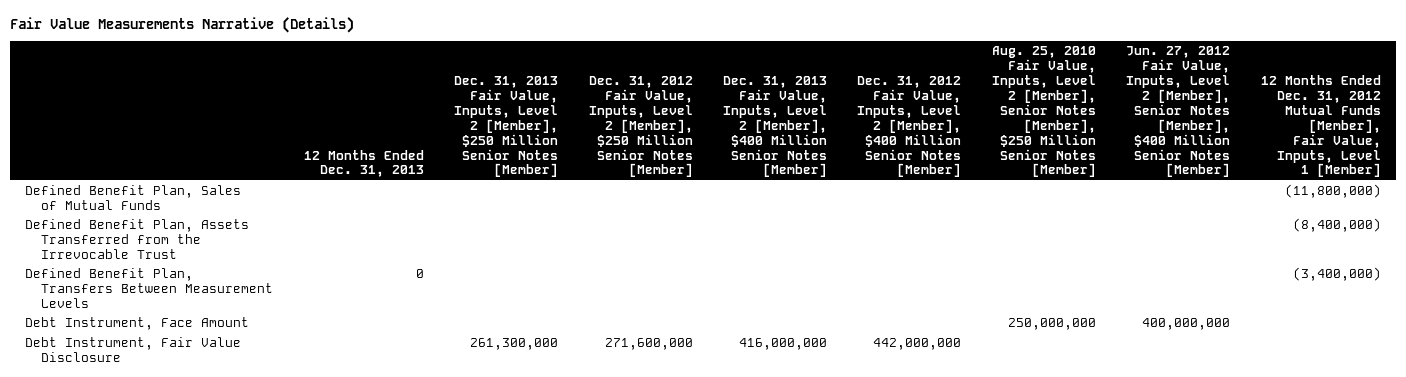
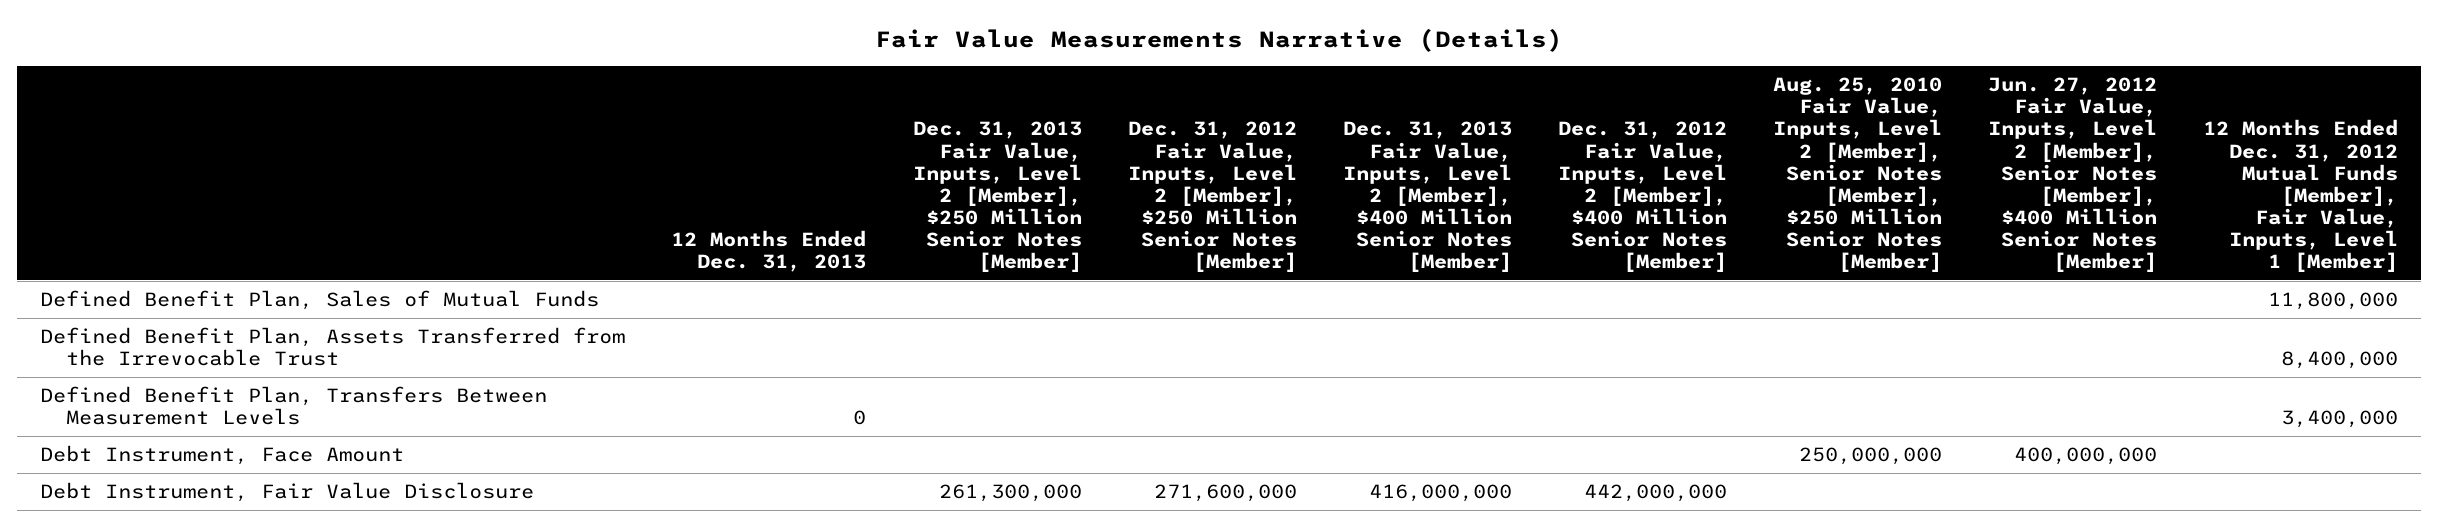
[1284,184,1381,199] (11,800,000) -> [2268,292,2399,311] 11,800,000
[1292,218,1381,233] (8,400,000) -> [2281,351,2399,370] 8,400,000
[1292,267,1381,282] (3,400,000) -> [2281,410,2399,429] 3,400,000

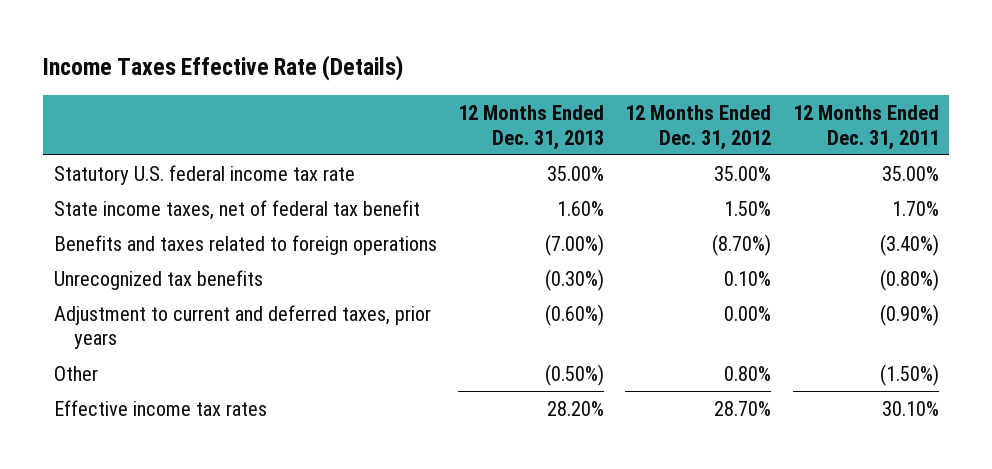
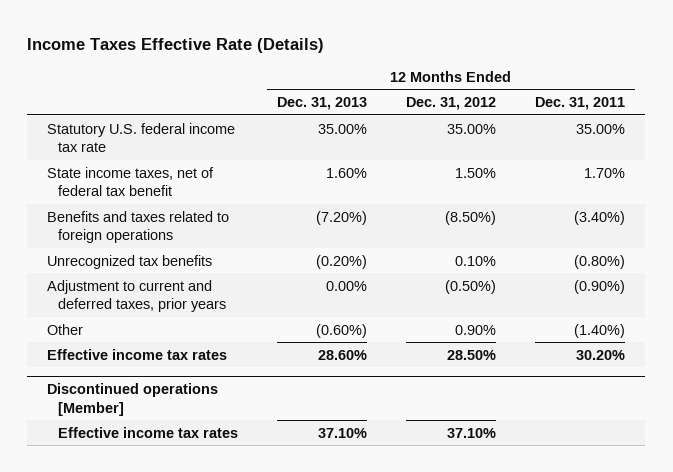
[545,233,605,256] (7.00%) -> [316,210,368,225] (7.20%)
[712,233,772,256] (8.70%) -> [445,210,497,225] (8.50%)
[545,268,605,291] (0.30%) -> [316,254,368,269] (0.20%)
[545,303,605,326] (0.60%) -> [326,280,368,291] 0.00%
[724,305,772,321] 0.00% -> [445,279,497,294] (0.50%)
[545,363,605,386] (0.50%) -> [316,323,368,338] (0.60%)
[724,365,772,381] 0.80% -> [455,324,497,335] 0.90%
[879,363,939,386] (1.50%) -> [574,323,626,338] (1.40%)
[547,400,605,416] 28.20% -> [318,349,368,360] 28.60%
[714,400,772,416] 28.70% -> [447,349,497,360] 28.50%
[881,400,939,416] 30.10% -> [576,349,626,360] 30.20%
none -> [47,382,219,416] Discontinued operations [Member]
none -> [57,426,238,438] Effective income tax rates

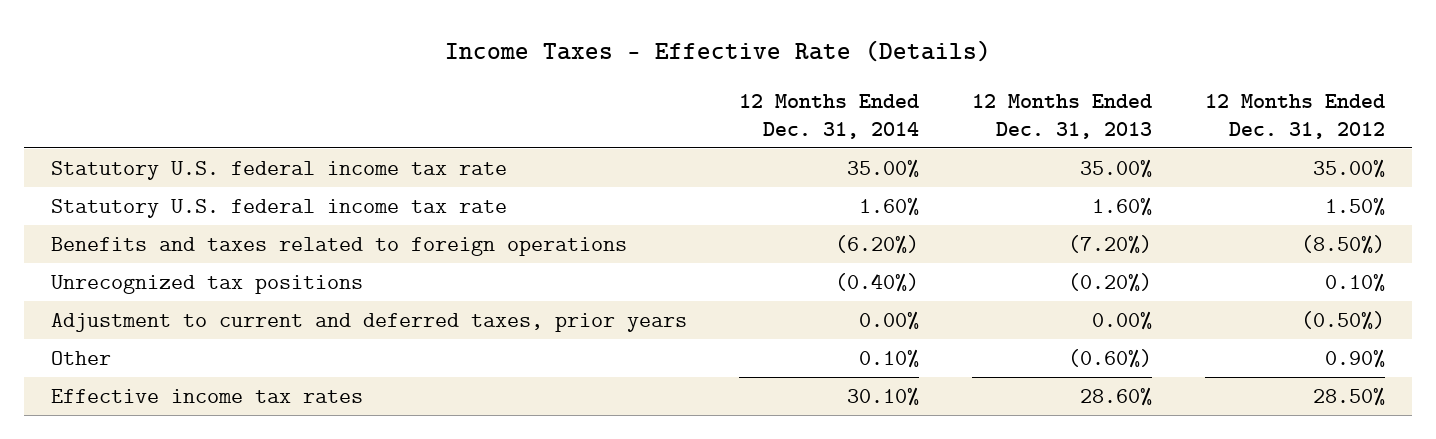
[27,38,325,54] Income Taxes Effective Rate (Details) -> [444,40,991,63] Income Taxes - Effective Rate (Details)
[535,97,626,111] Dec. 31, 2011 -> none
none -> [739,93,920,139] 12 Months Ended Dec. 31, 2014
[47,166,215,197] State income taxes, net of federal tax benefit -> [50,198,507,218] Statutory U.S. federal income tax rate
[47,254,213,269] Unrecognized tax benefits -> [50,274,363,294] Unrecognized tax positions
[47,382,219,416] Discontinued operations [Member] -> none
[57,426,238,438] Effective income tax rates -> none

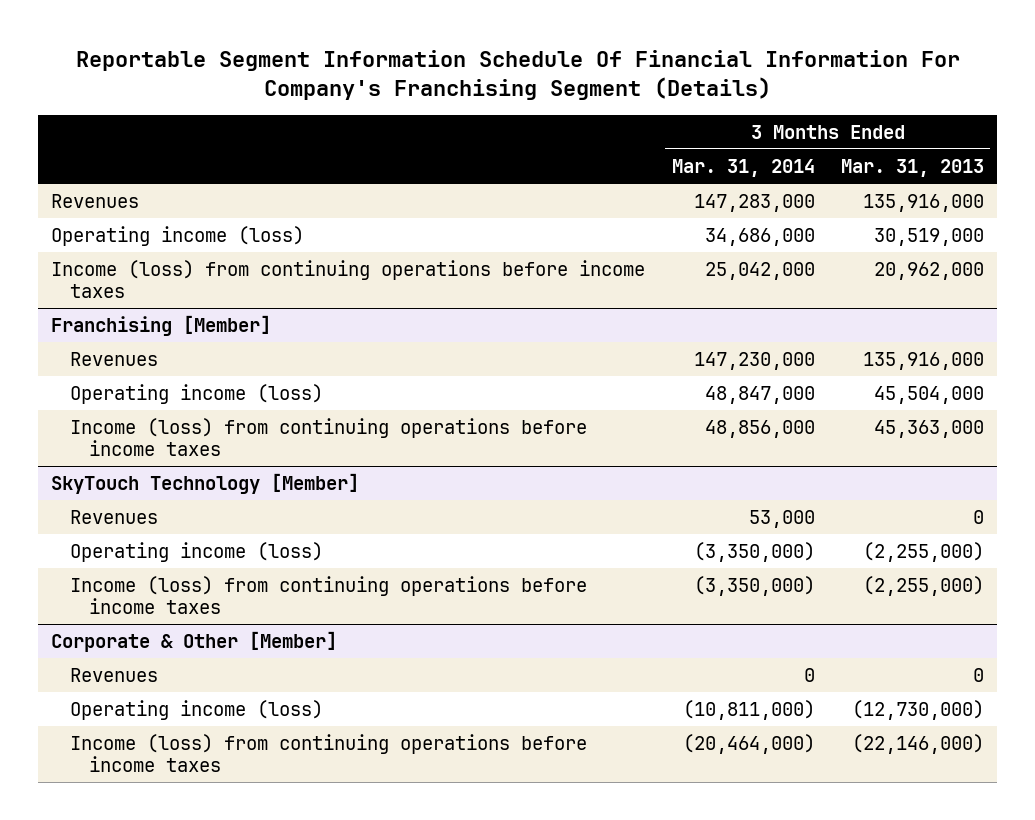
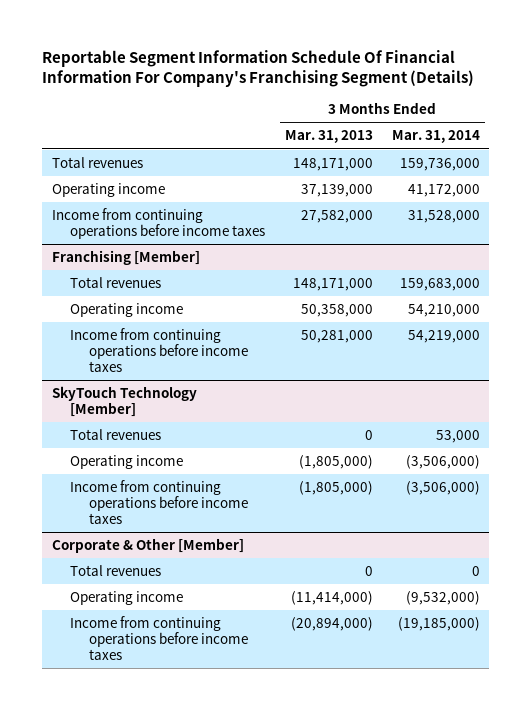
[51,193,140,208] Revenues -> [51,156,143,168] Total revenues
[693,193,815,212] 147,283,000 -> [399,157,480,171] 159,736,000
[862,193,984,212] 135,916,000 -> [292,157,373,171] 148,171,000
[51,225,305,246] Operating income (loss) -> [51,182,165,197] Operating income
[704,227,815,246] 34,686,000 -> [407,183,480,197] 41,172,000
[873,227,984,246] 30,519,000 -> [300,183,373,197] 37,139,000
[51,259,646,298] Income (loss) from continuing operations before income taxes -> [51,207,266,239] Income from continuing operations before income taxes
[704,261,815,280] 25,042,000 -> [407,209,480,223] 31,528,000
[873,261,984,280] 20,962,000 -> [300,209,373,223] 27,582,000
[70,351,159,366] Revenues -> [70,276,162,288] Total revenues
[693,351,815,370] 147,230,000 -> [399,277,480,291] 159,683,000
[862,351,984,370] 135,916,000 -> [292,277,373,291] 148,171,000
[70,383,324,404] Operating income (loss) -> [70,302,184,317] Operating income
[704,385,815,404] 48,847,000 -> [407,303,480,317] 54,210,000
[873,385,984,404] 45,504,000 -> [300,303,373,317] 50,358,000
[70,417,588,456] Income (loss) from continuing operations before income taxes -> [70,327,248,372] Income from continuing operations before income taxes
[704,419,815,438] 48,856,000 -> [407,329,480,343] 54,219,000
[873,419,984,438] 45,363,000 -> [300,329,373,343] 50,281,000
[70,509,159,524] Revenues -> [70,428,162,440] Total revenues
[70,541,324,562] Operating income (loss) -> [70,454,184,469] Operating income
[693,541,815,562] (3,350,000) -> [405,454,480,469] (3,506,000)
[862,541,984,562] (2,255,000) -> [298,454,373,469] (1,805,000)
[70,575,588,614] Income (loss) from continuing operations before income taxes -> [70,479,248,524] Income from continuing operations before income taxes
[693,575,815,596] (3,350,000) -> [405,480,480,495] (3,506,000)
[862,575,984,596] (2,255,000) -> [298,480,373,495] (1,805,000)
[70,667,159,682] Revenues -> [70,564,162,576] Total revenues
[70,699,324,720] Operating income (loss) -> [70,590,184,605] Operating income
[682,699,815,720] (10,811,000) -> [405,590,480,605] (9,532,000)
[851,699,984,720] (12,730,000) -> [290,590,373,605] (11,414,000)
[70,733,588,772] Income (loss) from continuing operations before income taxes -> [70,615,248,660] Income from continuing operations before income taxes
[682,733,815,754] (20,464,000) -> [397,616,480,631] (19,185,000)
[851,733,984,754] (22,146,000) -> [290,616,373,631] (20,894,000)

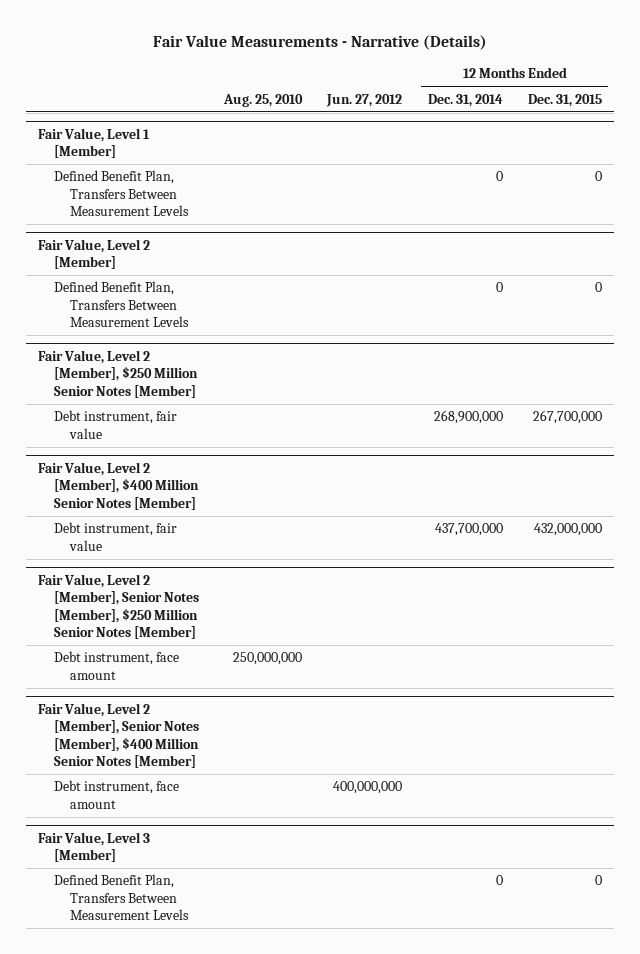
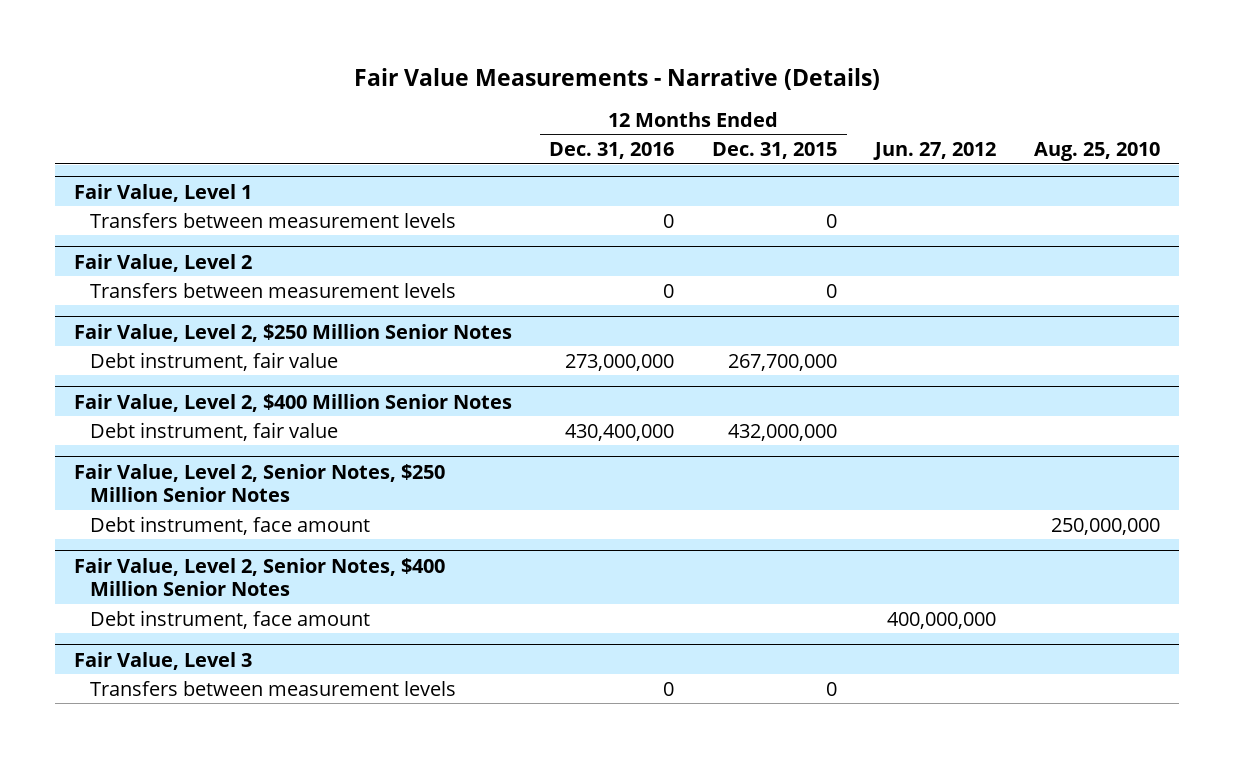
[427,93,503,107] Dec. 31, 2014 -> none
none -> [549,142,675,160] Dec. 31, 2016
[38,128,151,159] Fair Value, Level 1 [Member] -> [73,183,252,202] Fair Value, Level 1
[53,170,189,217] Defined Benefit Plan, Transfers Between Measurement Levels -> [90,212,457,228] Transfers between measurement levels
[38,239,151,270] Fair Value, Level 2 [Member] -> [73,253,252,272] Fair Value, Level 2
[53,281,189,328] Defined Benefit Plan, Transfers Between Measurement Levels -> [90,282,457,298] Transfers between measurement levels
[38,350,198,398] Fair Value, Level 2 [Member], $250 Million Senior Notes [Member] -> [73,323,512,342] Fair Value, Level 2, $250 Million Senior Notes
[38,462,199,510] Fair Value, Level 2 [Member], $400 Million Senior Notes [Member] -> [73,393,512,412] Fair Value, Level 2, $400 Million Senior Notes
[38,574,199,640] Fair Value, Level 2 [Member], Senior Notes [Member], $250 Million Senior Notes [Member] -> [73,463,445,503] Fair Value, Level 2, Senior Notes, $250 Million Senior Notes
[38,703,199,769] Fair Value, Level 2 [Member], Senior Notes [Member], $400 Million Senior Notes [Member] -> [73,557,445,597] Fair Value, Level 2, Senior Notes, $400 Million Senior Notes
[38,832,151,863] Fair Value, Level 3 [Member] -> [73,651,252,670] Fair Value, Level 3
[53,874,189,921] Defined Benefit Plan, Transfers Between Measurement Levels -> [90,680,457,696] Transfers between measurement levels

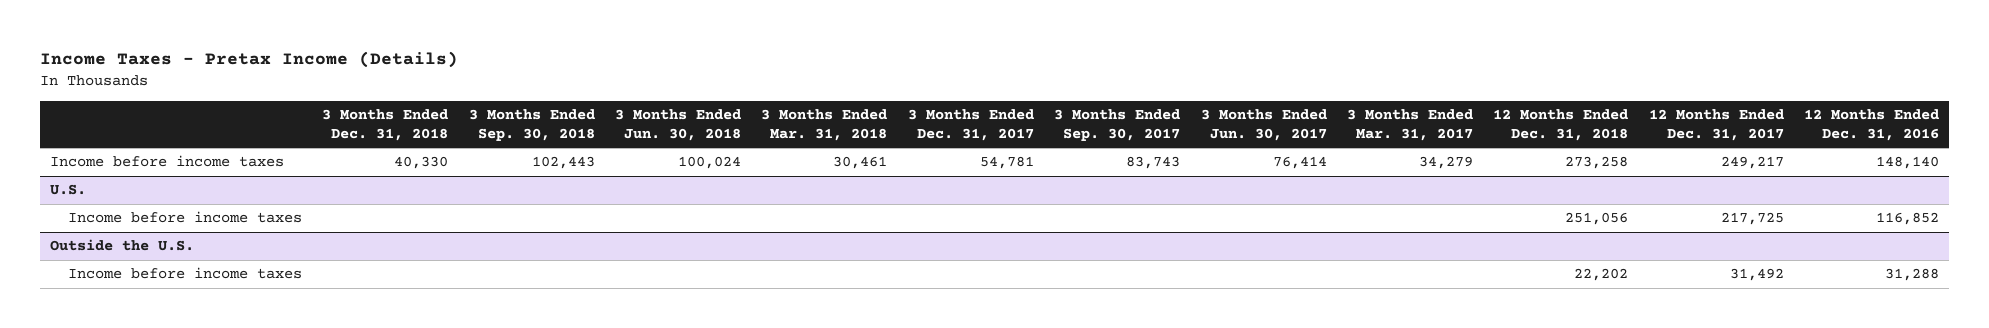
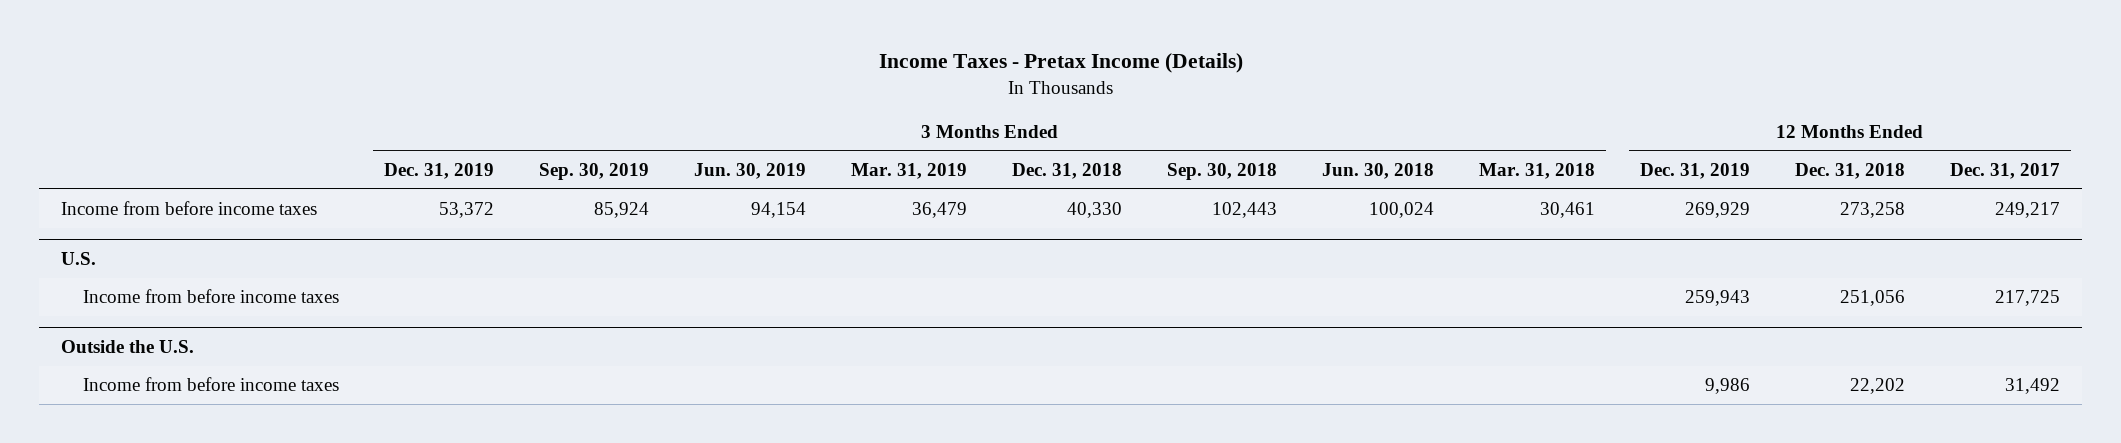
[907,109,1034,141] 3 Months Ended Dec. 31, 2017 -> none
[1054,109,1181,141] 3 Months Ended Sep. 30, 2017 -> none
[1200,109,1327,141] 3 Months Ended Jun. 30, 2017 -> none
[1346,109,1473,141] 3 Months Ended Mar. 31, 2017 -> none
[1804,109,1940,141] 12 Months Ended Dec. 31, 2016 -> none
none -> [384,162,495,179] Dec. 31, 2019
none -> [539,162,650,180] Sep. 30, 2019
none -> [694,162,807,179] Jun. 30, 2019
none -> [851,162,968,179] Mar. 31, 2019
none -> [1639,162,1750,179] Dec. 31, 2019
[49,155,284,168] Income before income taxes -> [61,201,318,216] Income from before income taxes
[67,211,302,224] Income before income taxes -> [83,289,340,304] Income from before income taxes
[67,267,302,280] Income before income taxes -> [83,377,340,392] Income from before income taxes

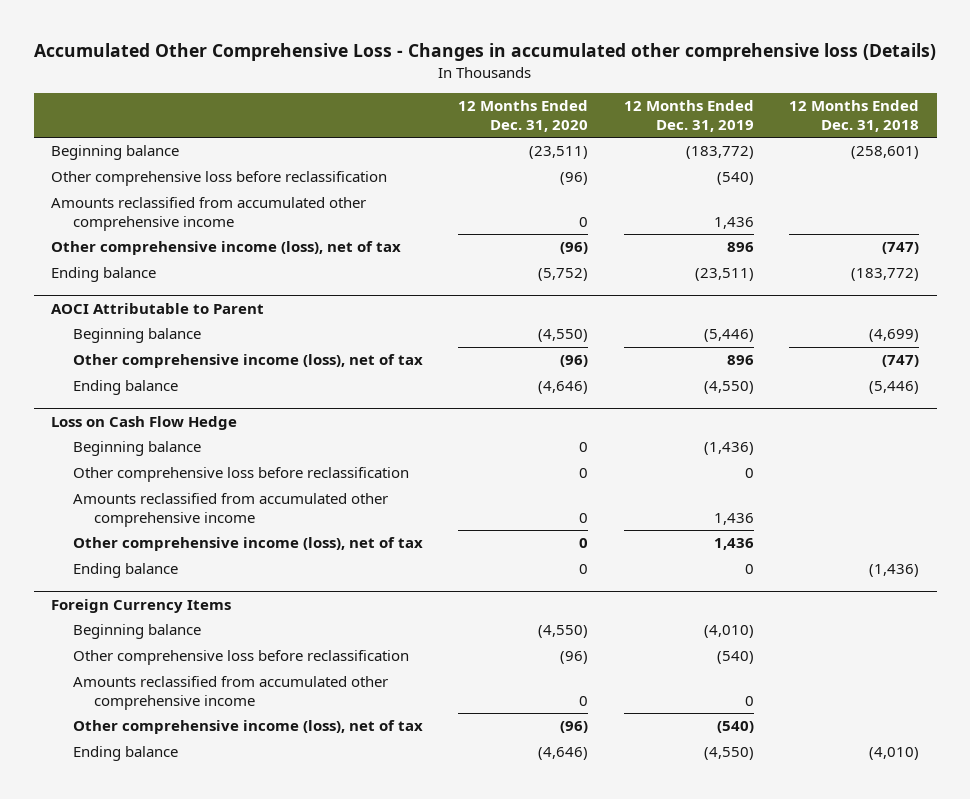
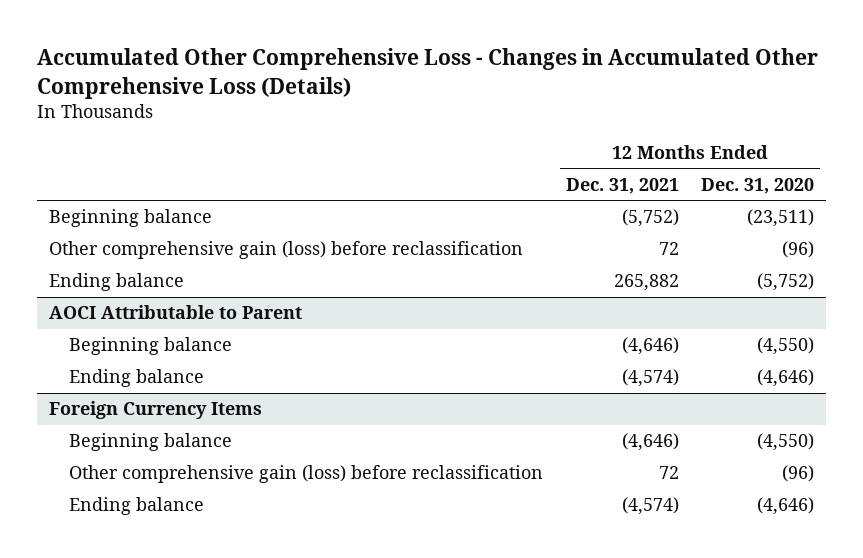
[34,43,937,62] Accumulated Other Comprehensive Loss - Changes in accumulated other comprehensive loss (Details) -> [37,48,819,99] Accumulated Other Comprehensive Loss - Changes in Accumulated Other Comprehensive Loss (Details)
[623,100,754,133] 12 Months Ended Dec. 31, 2019 -> none
[788,100,919,133] 12 Months Ended Dec. 31, 2018 -> none
none -> [565,177,679,194] Dec. 31, 2021
[51,197,367,232] Amounts reclassified from accumulated other comprehensive income -> none
[51,241,402,256] Other comprehensive income (loss), net of tax -> none
[51,171,388,187] Other comprehensive loss before reclassification -> [48,241,523,260] Other comprehensive gain (loss) before reclassification
[72,354,423,369] Other comprehensive income (loss), net of tax -> none
[51,415,238,430] Loss on Cash Flow Hedge -> none
[72,441,201,457] Beginning balance -> none
[72,467,409,483] Other comprehensive loss before reclassification -> none
[72,493,388,528] Amounts reclassified from accumulated other comprehensive income -> none
[72,537,423,552] Other comprehensive income (loss), net of tax -> none
[72,563,178,579] Ending balance -> none
[72,676,388,711] Amounts reclassified from accumulated other comprehensive income -> none
[72,720,423,735] Other comprehensive income (loss), net of tax -> none
[72,650,409,666] Other comprehensive loss before reclassification -> [68,465,543,484] Other comprehensive gain (loss) before reclassification

